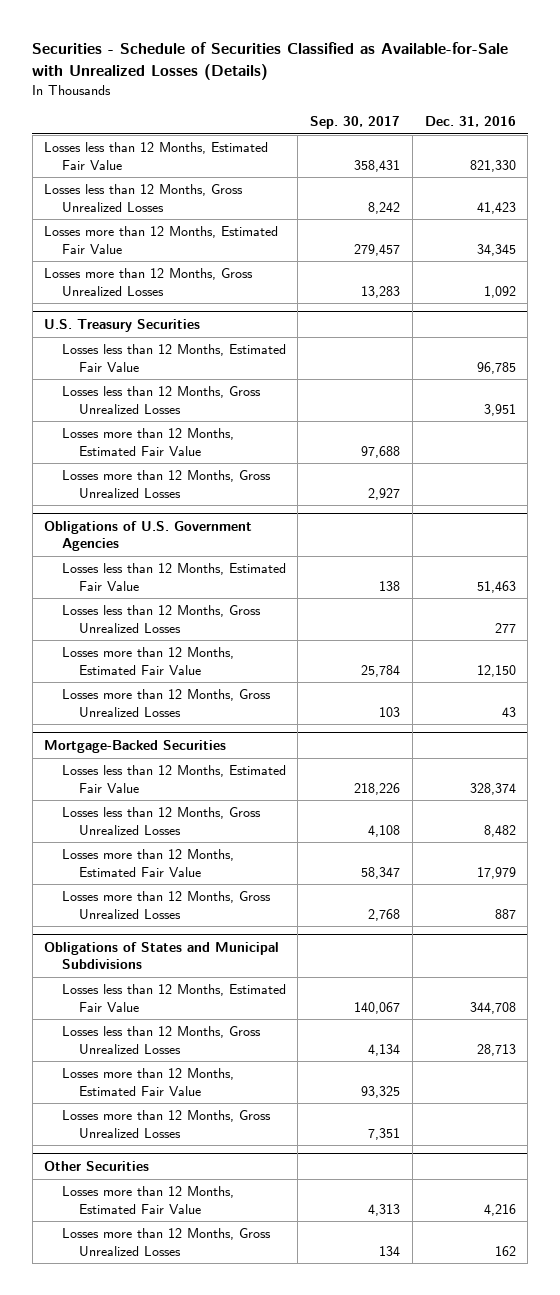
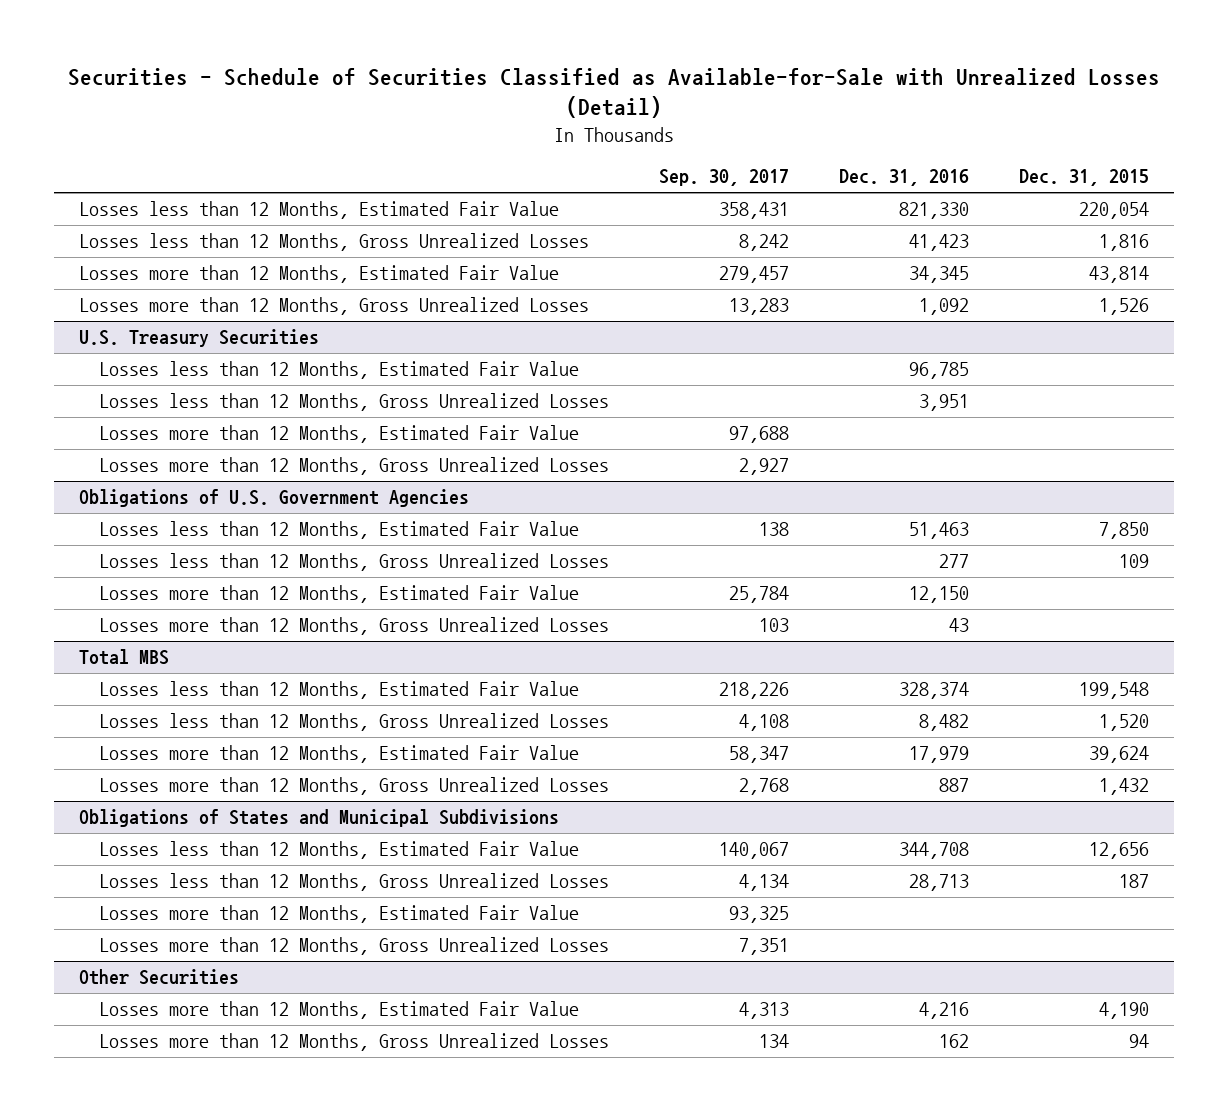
[32,41,509,80] Securities - Schedule of Securities Classified as Available-for-Sale with Unrealized Losses (Details) -> [68,68,1161,119] Securities - Schedule of Securities Classified as Available-for-Sale with Unrealized Losses (Detail)
none -> [1019,169,1150,187] Dec. 31, 2015
[44,740,227,754] Mortgage-Backed Securities -> [78,649,169,666] Total MBS

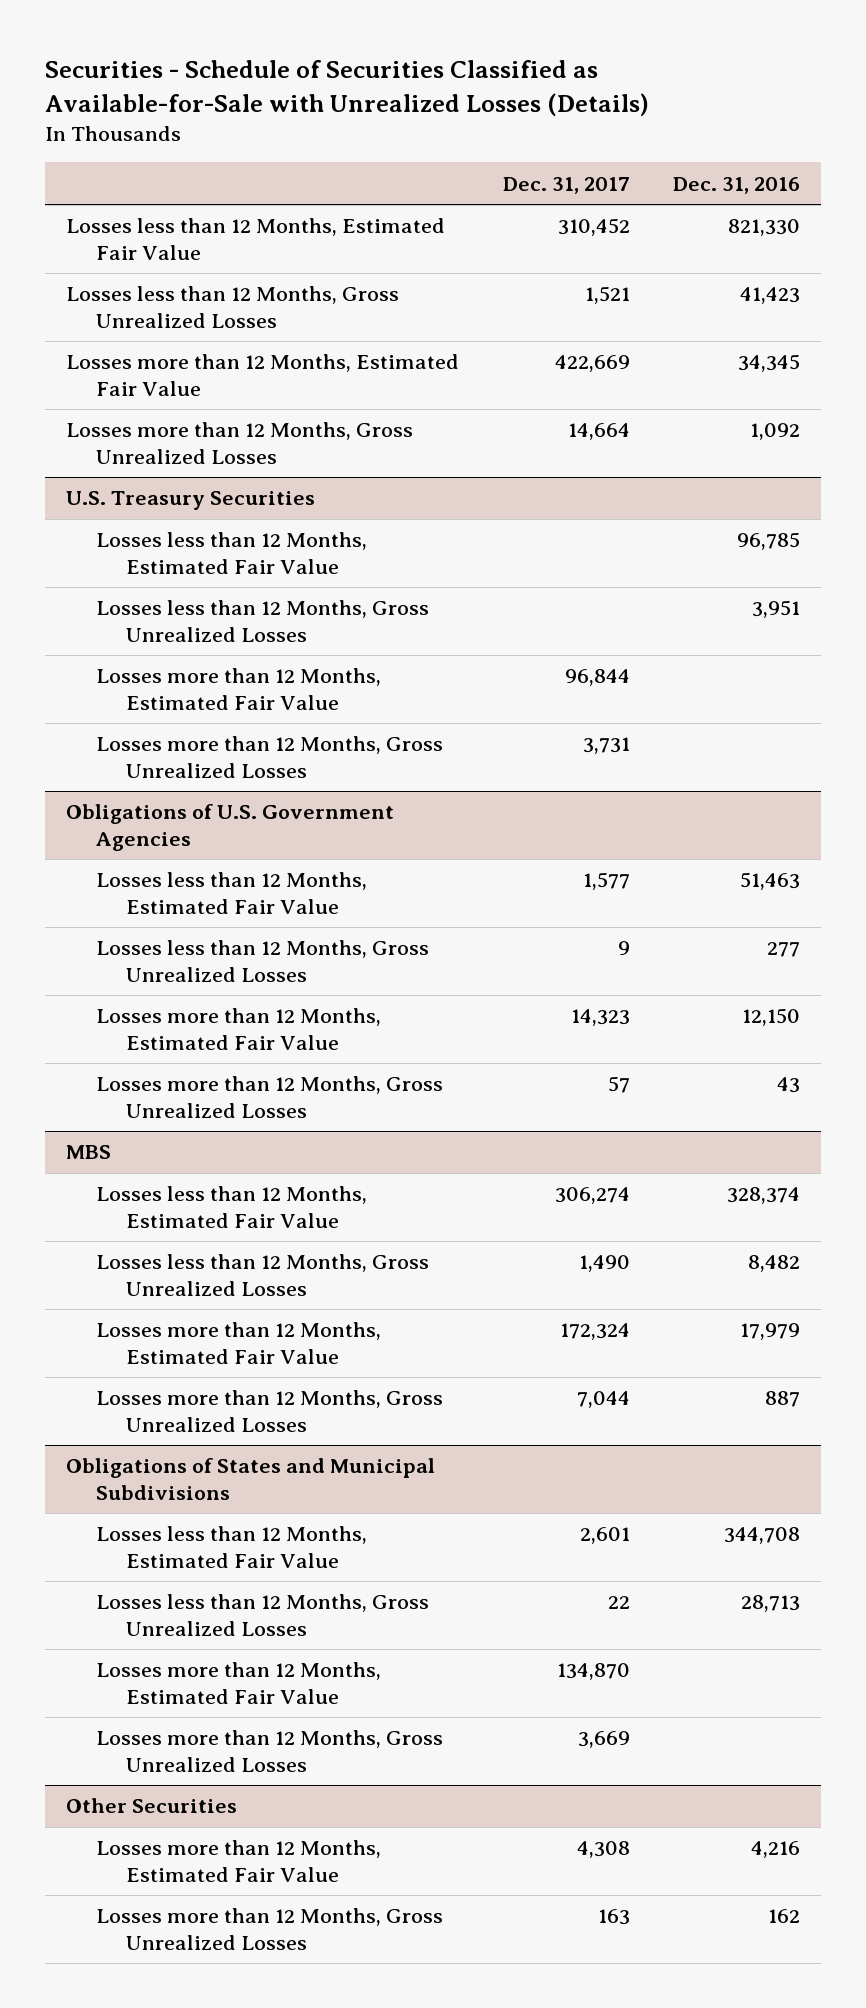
[68,68,1161,119] Securities - Schedule of Securities Classified as Available-for-Sale with Unrealized Losses (Detail) -> [44,60,649,116] Securities - Schedule of Securities Classified as Available-for-Sale with Unrealized Losses (Details)
[659,169,790,187] Sep. 30, 2017 -> none
[1019,169,1150,187] Dec. 31, 2015 -> none
none -> [502,176,630,194] Dec. 31, 2017
[78,649,169,666] Total MBS -> [66,1145,112,1160] MBS

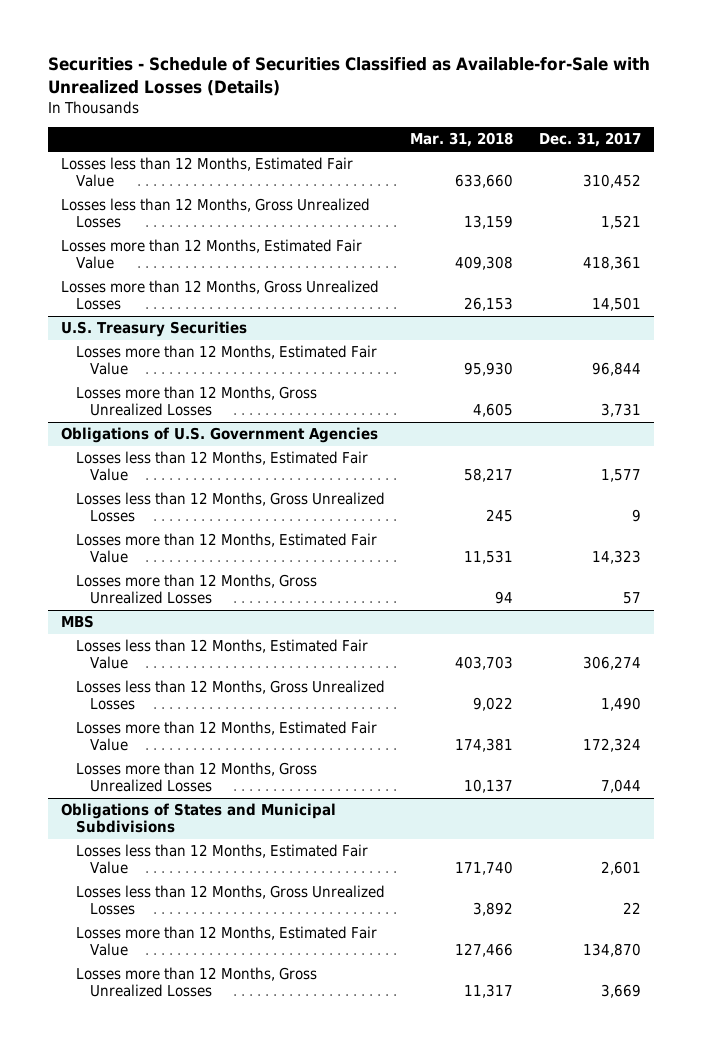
[672,176,800,194] Dec. 31, 2016 -> none
none -> [410,132,514,148] Mar. 31, 2018
[554,355,630,373] 422,669 -> [583,256,642,271] 418,361
[567,423,630,441] 14,664 -> [592,297,642,312] 14,501
[96,532,368,574] Losses less than 12 Months, Estimated Fair Value -> none
[96,600,430,642] Losses less than 12 Months, Gross Unrealized Losses -> none
[66,1798,238,1814] Other Securities -> none
[96,1840,382,1882] Losses more than 12 Months, Estimated Fair Value -> none
[96,1908,444,1950] Losses more than 12 Months, Gross Unrealized Losses -> none

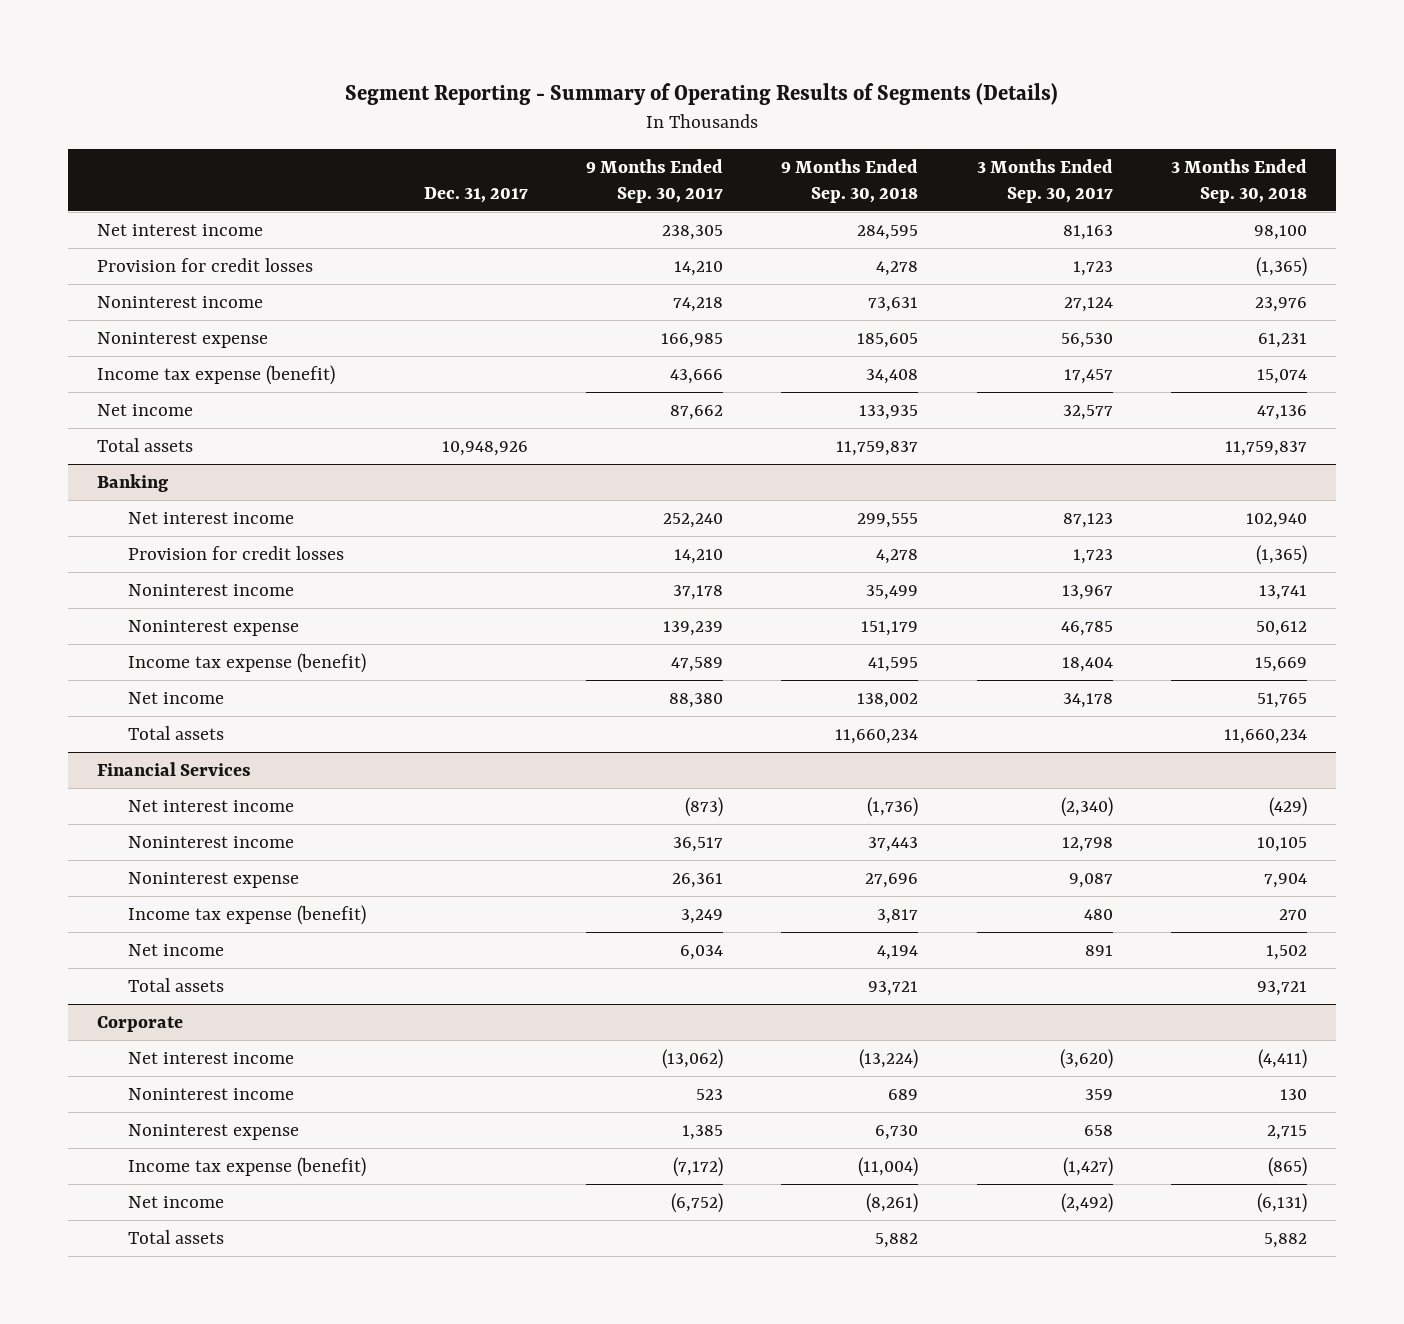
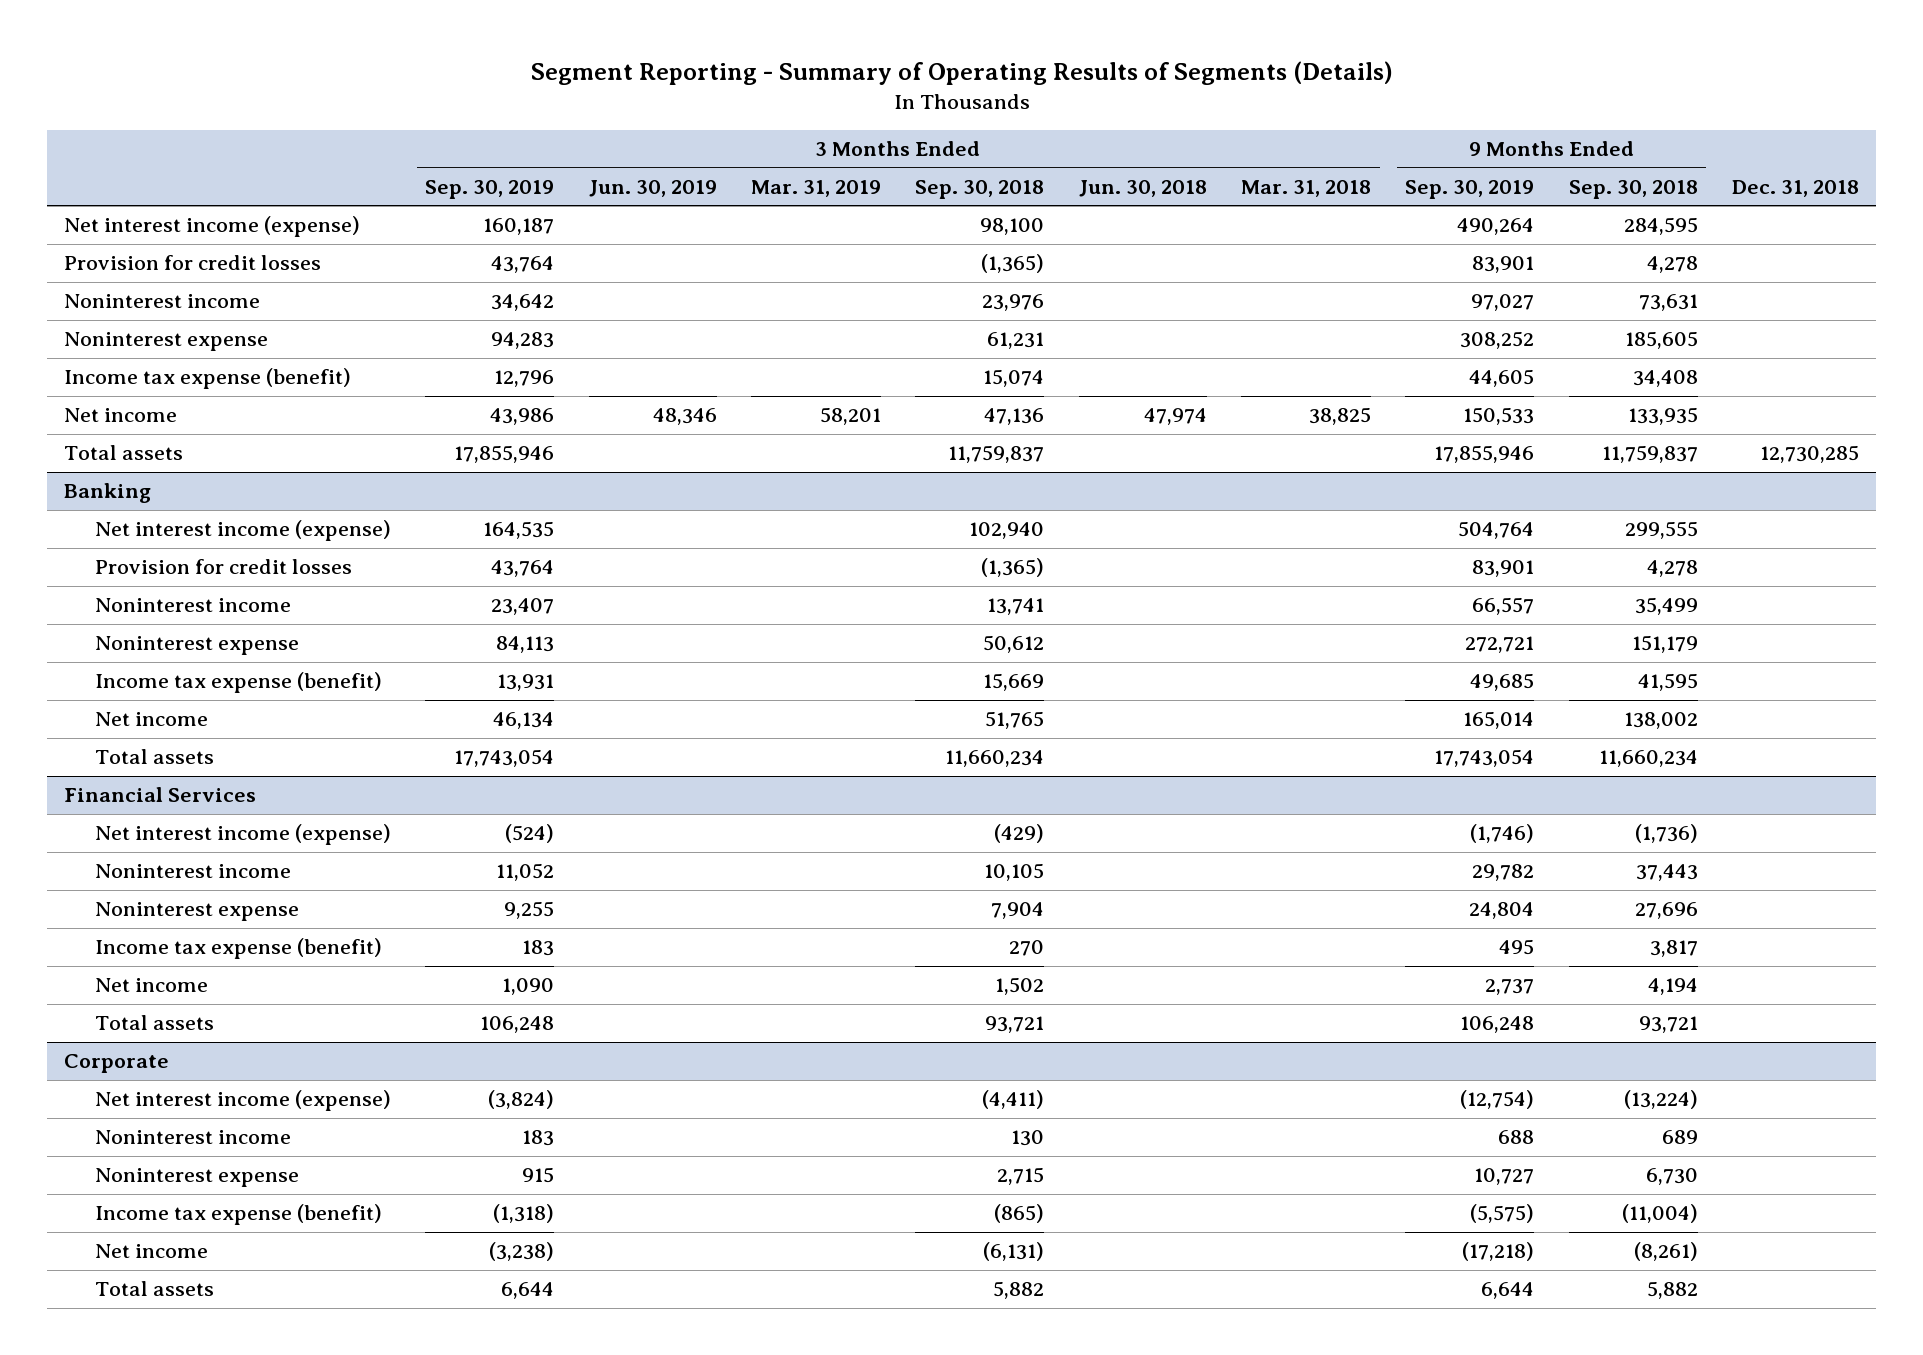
[423,186,528,203] Dec. 31, 2017 -> none
[586,158,724,203] 9 Months Ended Sep. 30, 2017 -> none
[976,158,1113,203] 3 Months Ended Sep. 30, 2017 -> none
none -> [425,179,555,199] Sep. 30, 2019
none -> [588,179,717,197] Jun. 30, 2019
none -> [751,179,882,197] Mar. 31, 2019
none -> [1078,179,1207,197] Jun. 30, 2018
none -> [1241,179,1372,197] Mar. 31, 2018
none -> [1405,179,1535,199] Sep. 30, 2019
none -> [1732,179,1860,197] Dec. 31, 2018
[96,223,263,236] Net interest income -> [64,216,361,238] Net interest income (expense)
[127,511,294,524] Net interest income -> [95,520,392,542] Net interest income (expense)
[127,799,294,812] Net interest income -> [95,824,392,846] Net interest income (expense)
[127,1051,294,1064] Net interest income -> [95,1090,392,1112] Net interest income (expense)

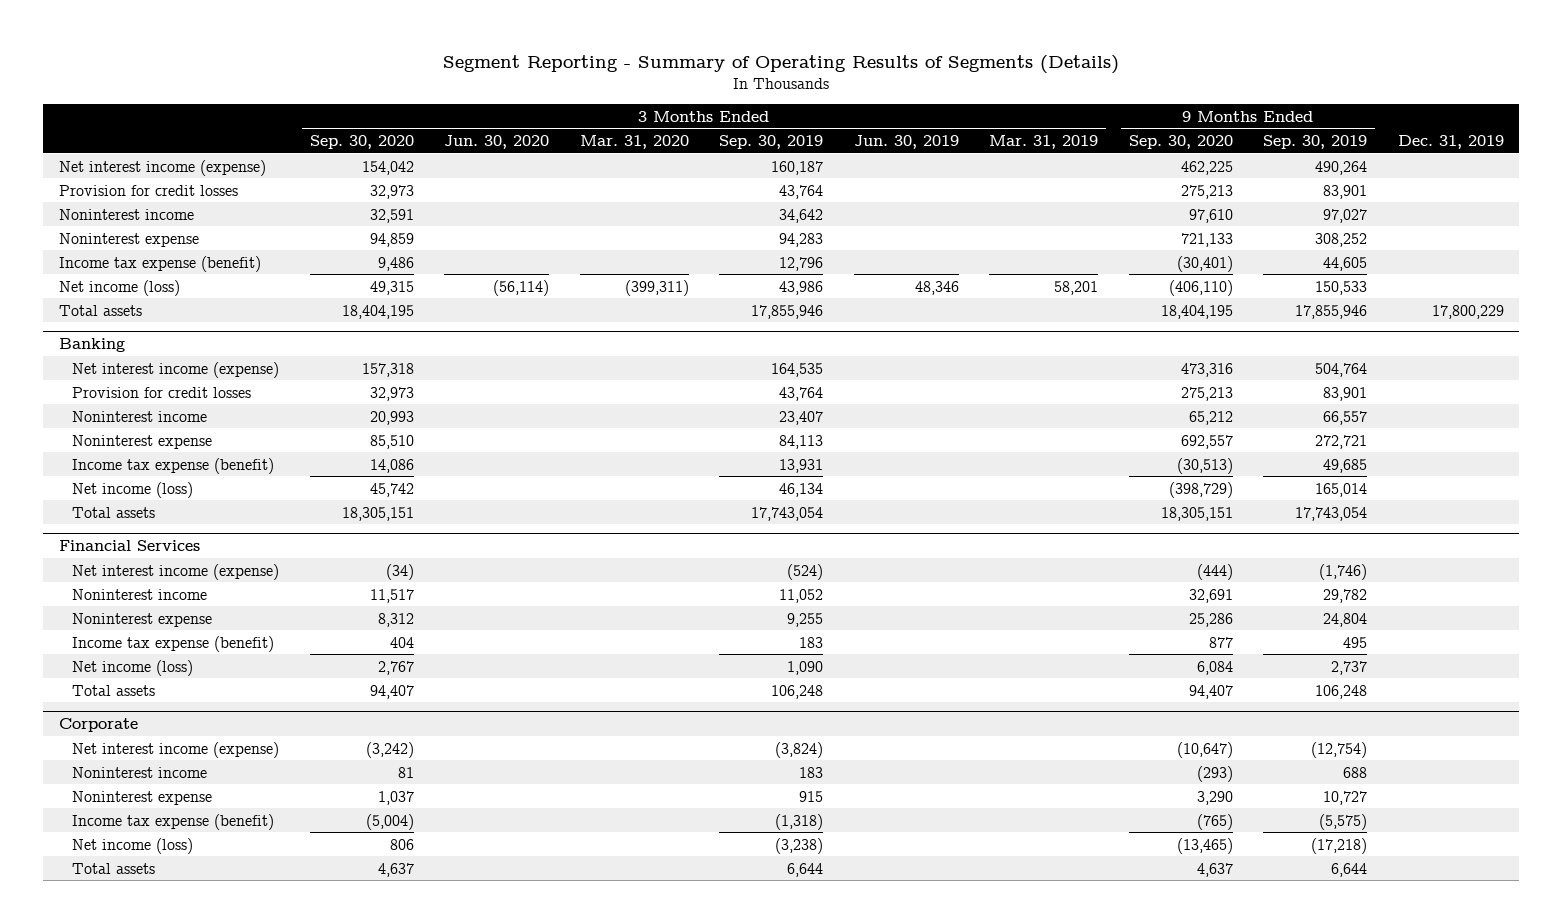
[915,179,1045,199] Sep. 30, 2018 -> none
[1078,179,1207,197] Jun. 30, 2018 -> none
[1241,179,1372,197] Mar. 31, 2018 -> none
[1568,179,1698,199] Sep. 30, 2018 -> none
[1732,179,1860,197] Dec. 31, 2018 -> none
none -> [309,135,414,150] Sep. 30, 2020
none -> [444,135,550,150] Jun. 30, 2020
none -> [579,135,689,150] Mar. 31, 2020
none -> [1128,135,1233,150] Sep. 30, 2020
none -> [1397,135,1504,150] Dec. 31, 2019
[64,408,178,423] Net income -> [58,279,180,296] Net income (loss)
[95,712,209,727] Net income -> [72,481,194,498] Net income (loss)
[95,978,209,993] Net income -> [72,659,194,676] Net income (loss)
[95,1244,209,1259] Net income -> [72,837,194,854] Net income (loss)

